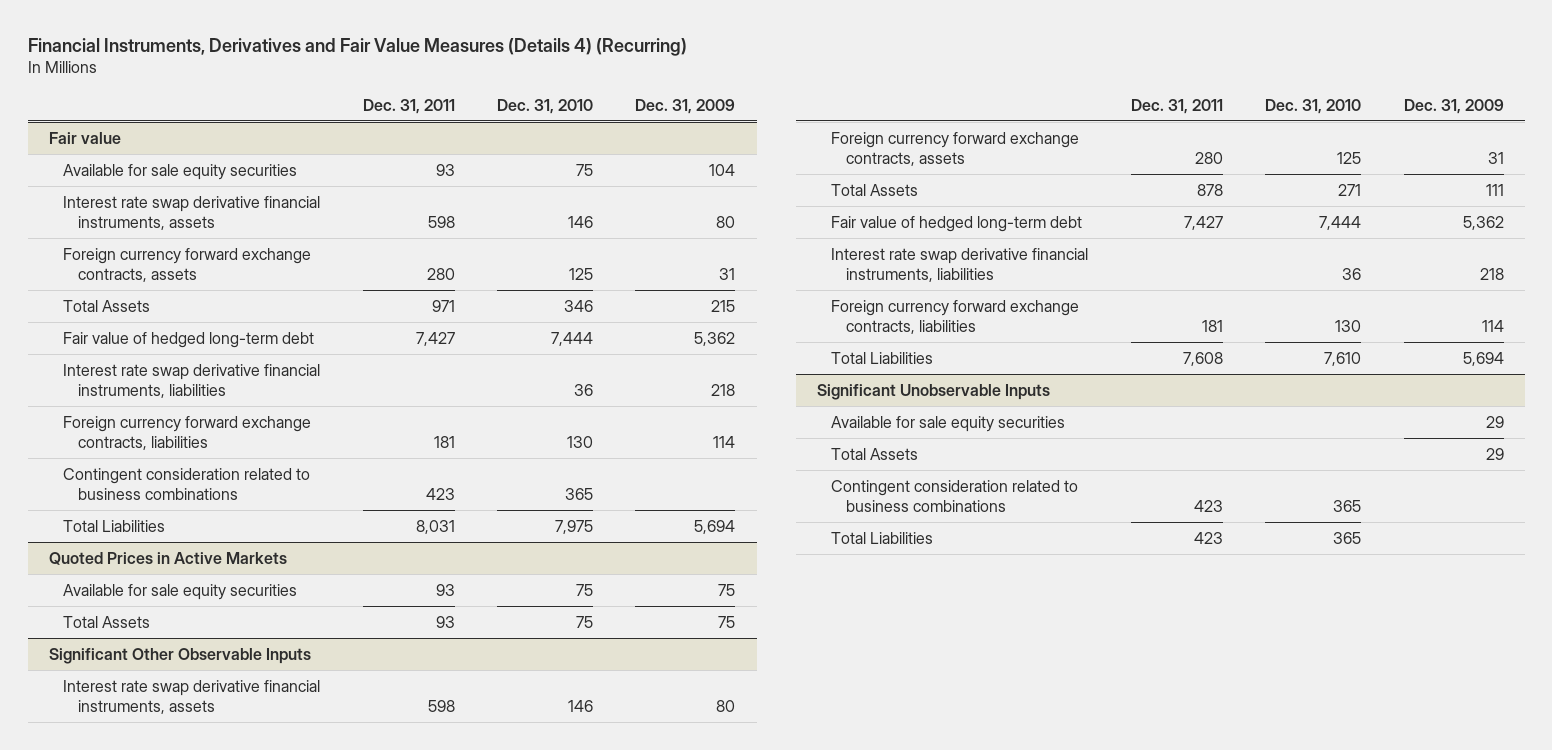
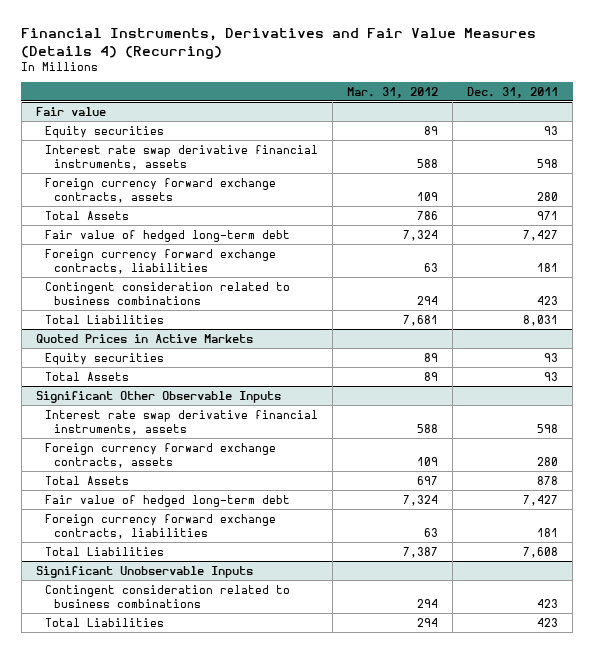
[497,98,594,114] Dec. 31, 2010 -> none
[635,98,736,114] Dec. 31, 2009 -> none
none -> [347,86,439,98] Mar. 31, 2012
[63,163,298,180] Available for sale equity securities -> [44,125,164,138] Equity securities
[63,363,321,398] Interest rate swap derivative financial instruments, liabilities -> none
[63,583,298,600] Available for sale equity securities -> [44,352,164,365] Equity securities
[831,247,1089,282] Interest rate swap derivative financial instruments, liabilities -> none
[831,415,1066,432] Available for sale equity securities -> none
[831,447,919,460] Total Assets -> none

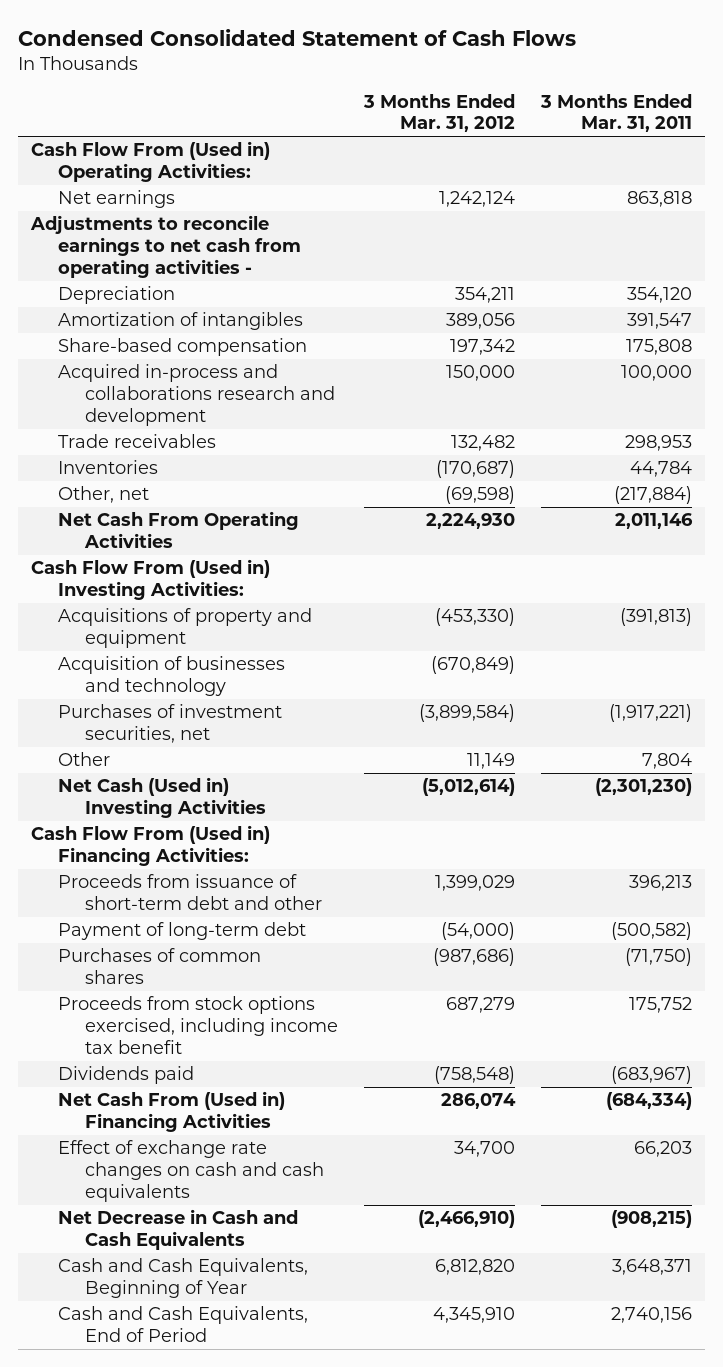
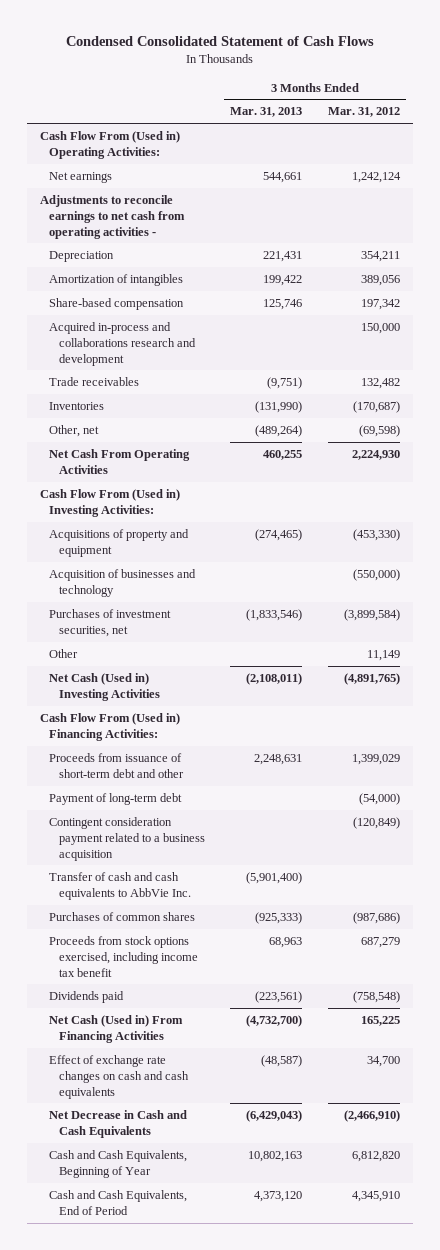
[540,93,693,133] 3 Months Ended Mar. 31, 2011 -> none
none -> [230,107,303,118] Mar. 31, 2013
[431,656,516,675] (670,849) -> [353,568,401,581] (550,000)
[422,778,516,797] (5,012,614) -> [344,672,401,685] (4,891,765)
none -> [49,816,205,861] Contingent consideration payment related to a business acquisition
none -> [49,871,191,900] Transfer of cash and cash equivalents to AbbVie Inc.
[57,1091,285,1133] Net Cash From (Used in) Financing Activities -> [49,1014,184,1043] Net Cash (Used in) From Financing Activities
[441,1093,517,1110] 286,074 -> [361,1015,401,1026] 165,225

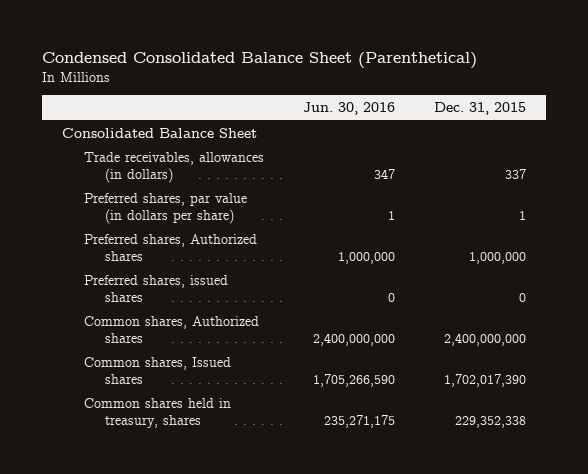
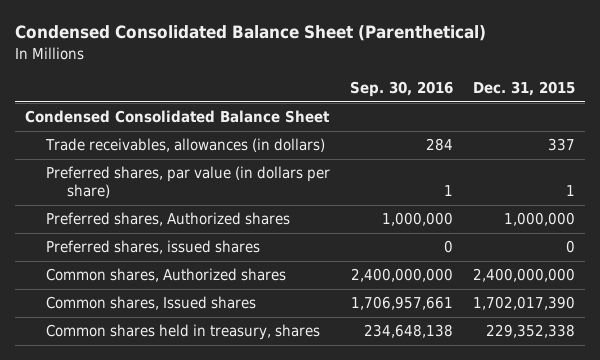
[302,102,395,116] Jun. 30, 2016 -> none
none -> [350,81,454,98] Sep. 30, 2016
[62,127,258,138] Consolidated Balance Sheet -> [25,110,331,124] Condensed Consolidated Balance Sheet

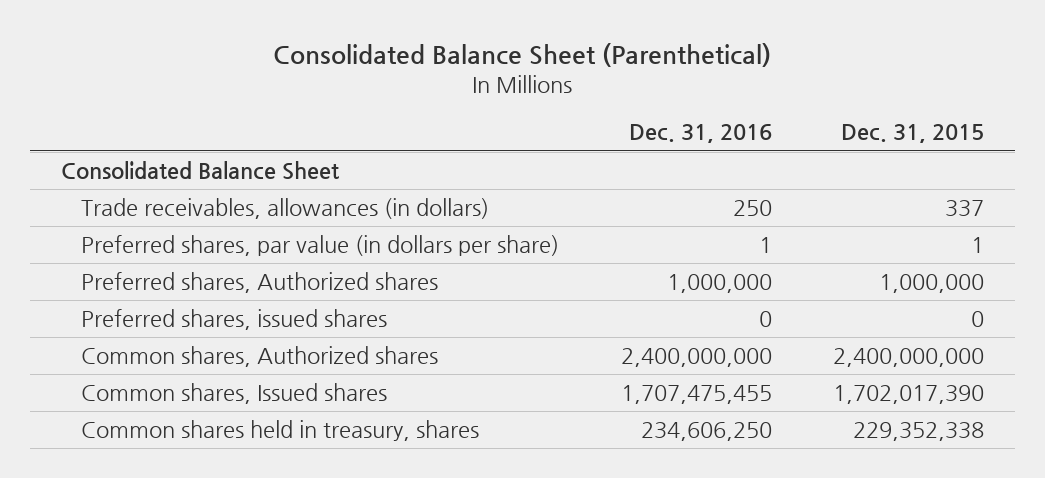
[15,25,487,42] Condensed Consolidated Balance Sheet (Parenthetical) -> [273,42,772,67] Consolidated Balance Sheet (Parenthetical)
[350,81,454,98] Sep. 30, 2016 -> none
none -> [628,124,772,144] Dec. 31, 2016
[25,110,331,124] Condensed Consolidated Balance Sheet -> [60,161,339,181] Consolidated Balance Sheet

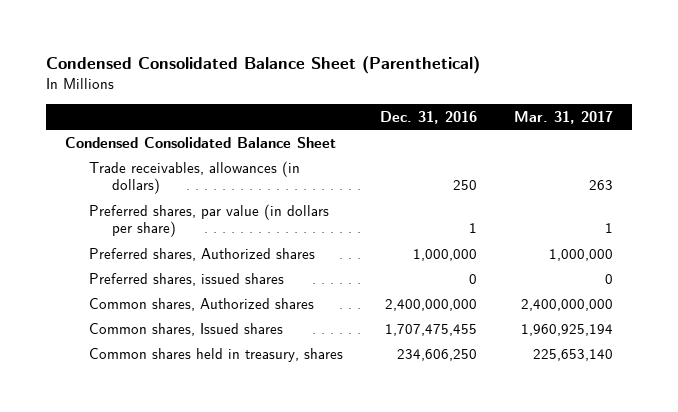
[273,42,772,67] Consolidated Balance Sheet (Parenthetical) -> [46,56,481,75] Condensed Consolidated Balance Sheet (Parenthetical)
[841,124,985,144] Dec. 31, 2015 -> none
none -> [514,111,614,125] Mar. 31, 2017
[60,161,339,181] Consolidated Balance Sheet -> [64,136,336,148] Condensed Consolidated Balance Sheet

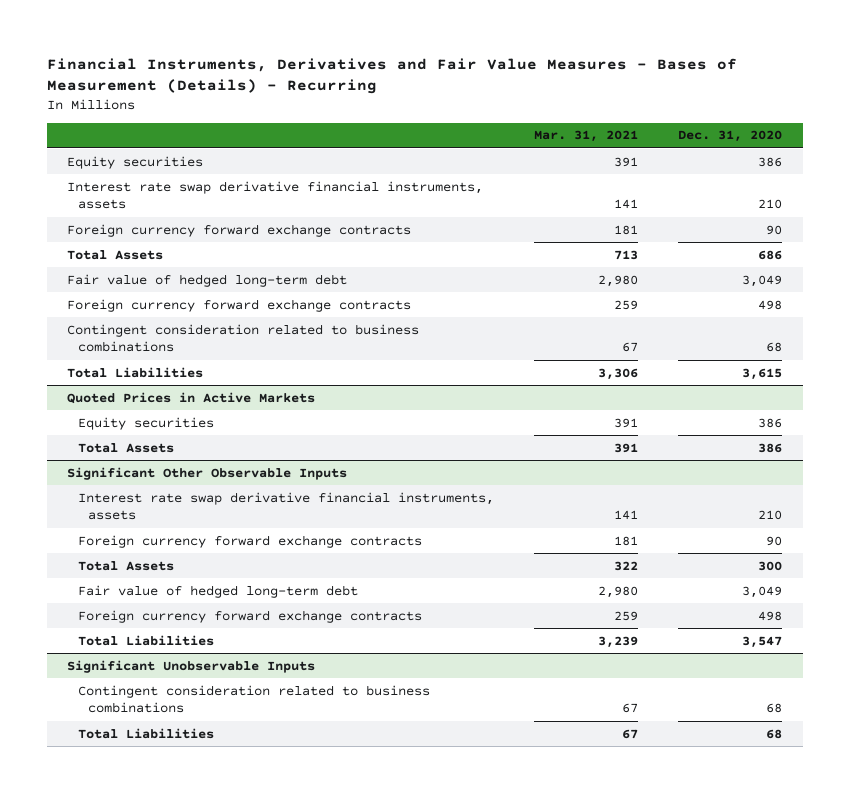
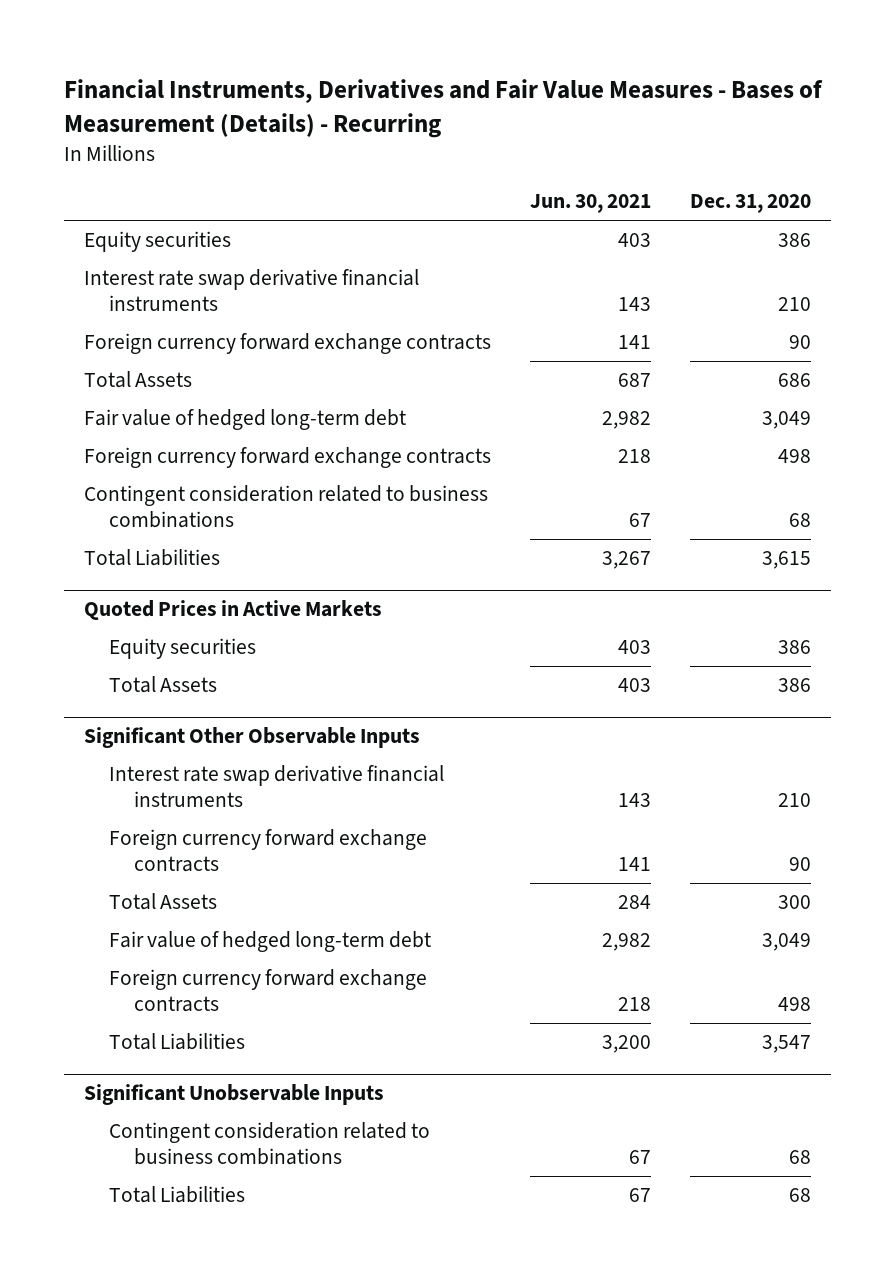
[534,130,639,143] Mar. 31, 2021 -> none
none -> [530,194,652,214] Jun. 30, 2021
[67,180,484,210] Interest rate swap derivative financial instruments, assets -> [84,269,420,312] Interest rate swap derivative financial instruments
[77,491,494,521] Interest rate swap derivative financial instruments, assets -> [109,765,445,808] Interest rate swap derivative financial instruments

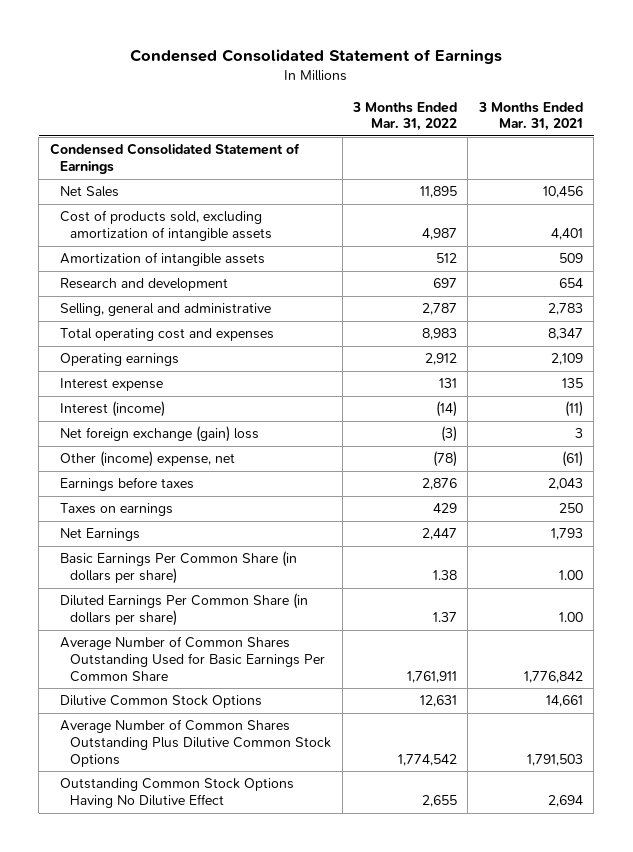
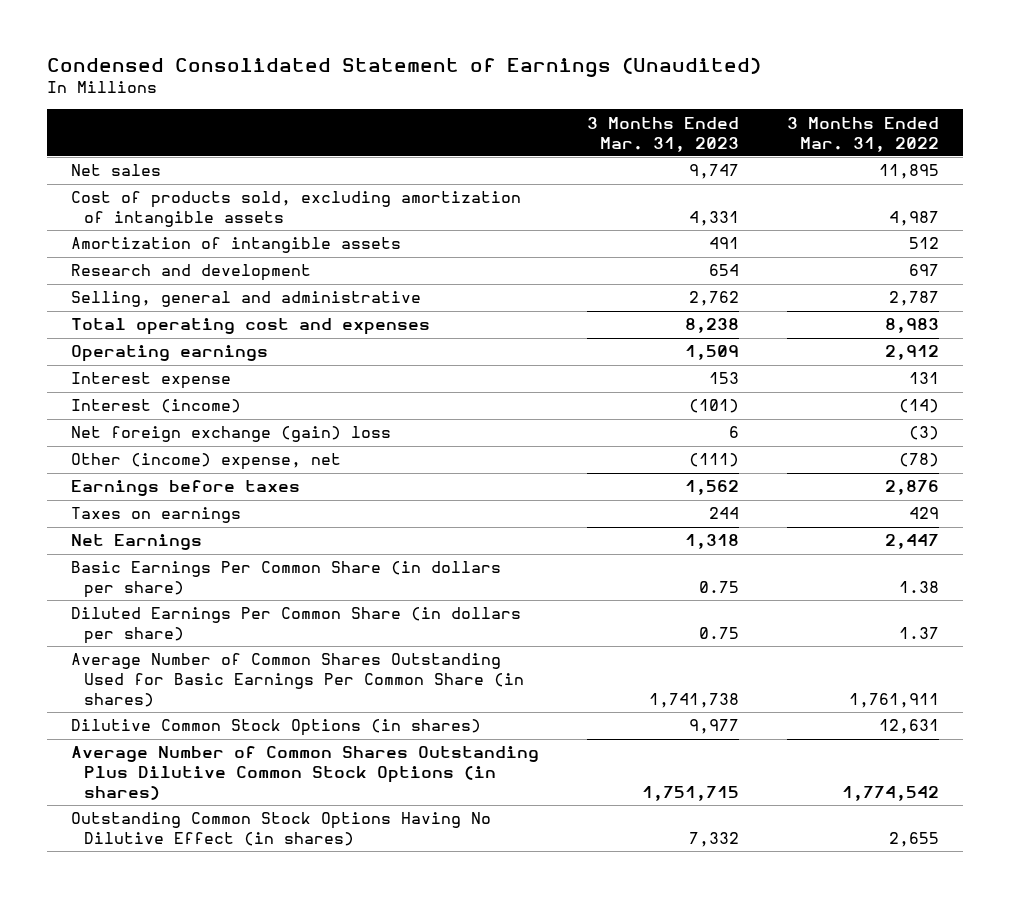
[130,48,503,64] Condensed Consolidated Statement of Earnings -> [46,56,761,77] Condensed Consolidated Statement of Earnings (Unaudited)
[477,101,583,132] 3 Months Ended Mar. 31, 2021 -> none
none -> [586,116,739,152] 3 Months Ended Mar. 31, 2023
[49,143,300,175] Condensed Consolidated Statement of Earnings -> none
[59,186,119,198] Net Sales -> [70,164,161,177] Net sales
[59,636,326,682] Average Number of Common Shares Outstanding Used for Basic Earnings Per Common Share -> [70,653,525,708] Average Number of Common Shares Outstanding Used for Basic Earnings Per Common Share (in shares)
[59,695,262,709] Dilutive Common Stock Options -> [70,719,481,737] Dilutive Common Stock Options (in shares)
[59,719,332,767] Average Number of Common Shares Outstanding Plus Dilutive Common Stock Options -> [70,746,539,801] Average Number of Common Shares Outstanding Plus Dilutive Common Stock Options (in shares)
[59,778,294,809] Outstanding Common Stock Options Having No Dilutive Effect -> [70,812,491,847] Outstanding Common Stock Options Having No Dilutive Effect (in shares)

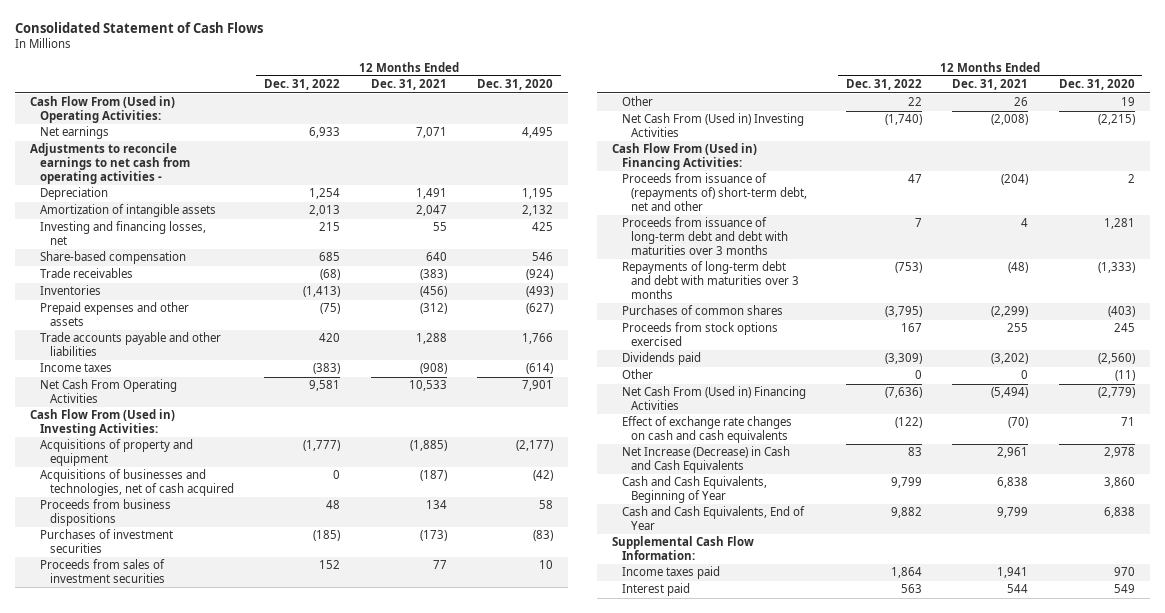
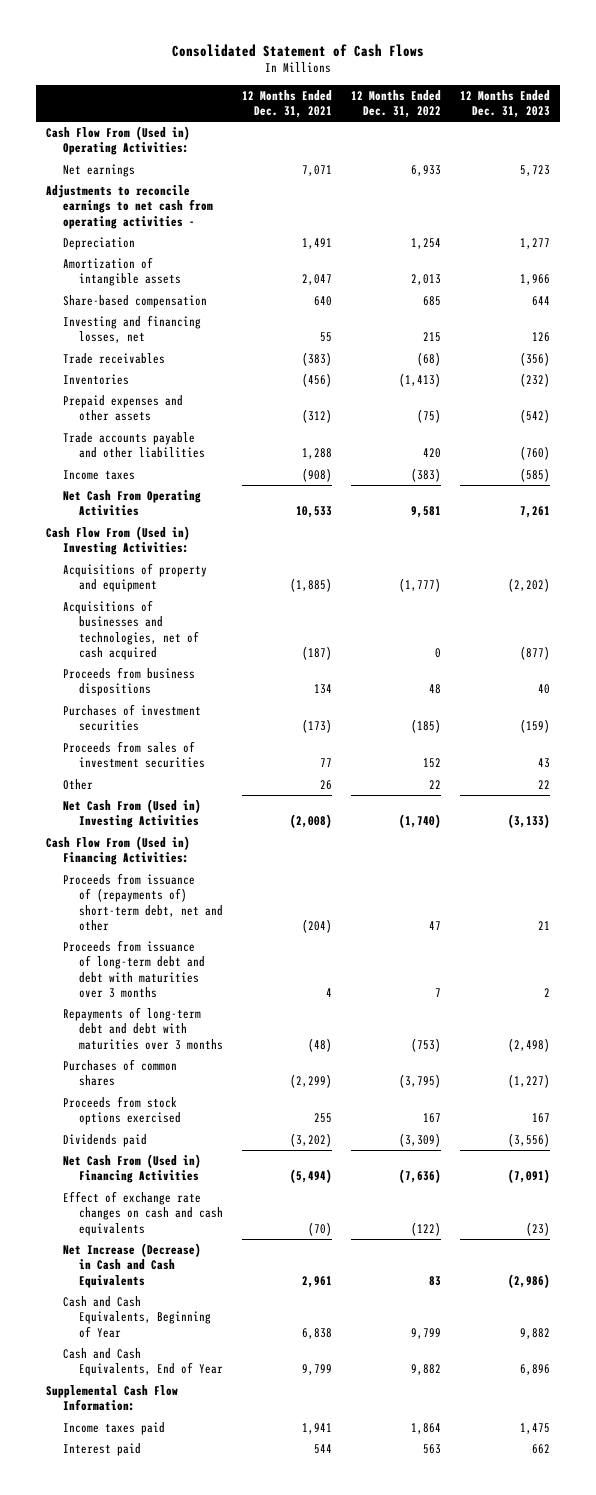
[477,79,554,91] Dec. 31, 2020 -> none
none -> [460,89,551,118] 12 Months Ended Dec. 31, 2023
[39,221,206,246] Investing and financing losses, net -> [62,315,201,344] Investing and financing losses, net
[621,369,653,380] Other -> none

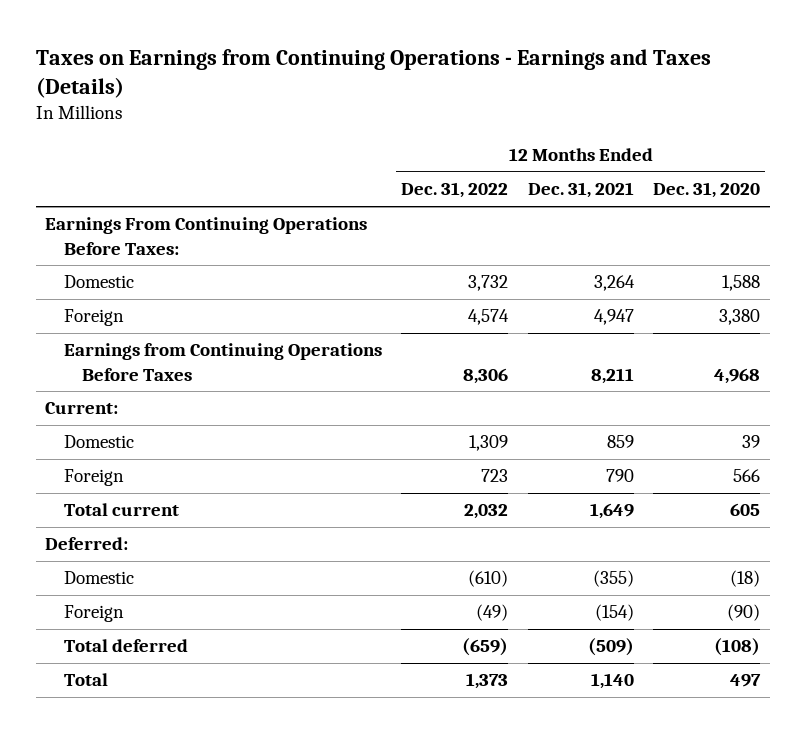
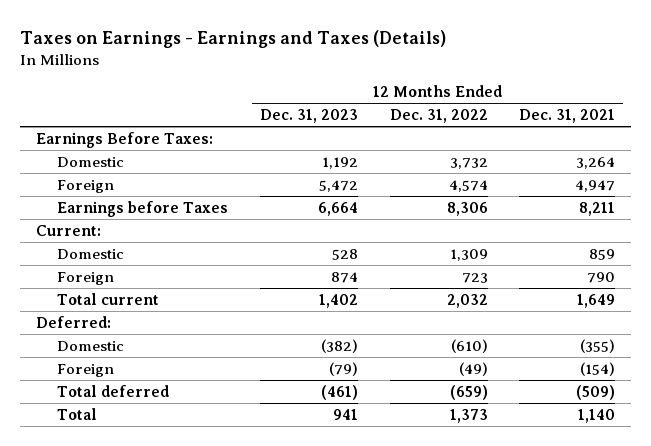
[35,48,711,98] Taxes on Earnings from Continuing Operations - Earnings and Taxes (Details) -> [20,29,447,48] Taxes on Earnings - Earnings and Taxes (Details)
[653,182,761,199] Dec. 31, 2020 -> none
none -> [260,108,359,123] Dec. 31, 2023
[45,217,368,255] Earnings From Continuing Operations Before Taxes: -> [35,131,213,148] Earnings Before Taxes:
[63,343,382,381] Earnings from Continuing Operations Before Taxes -> [57,200,229,217] Earnings before Taxes

